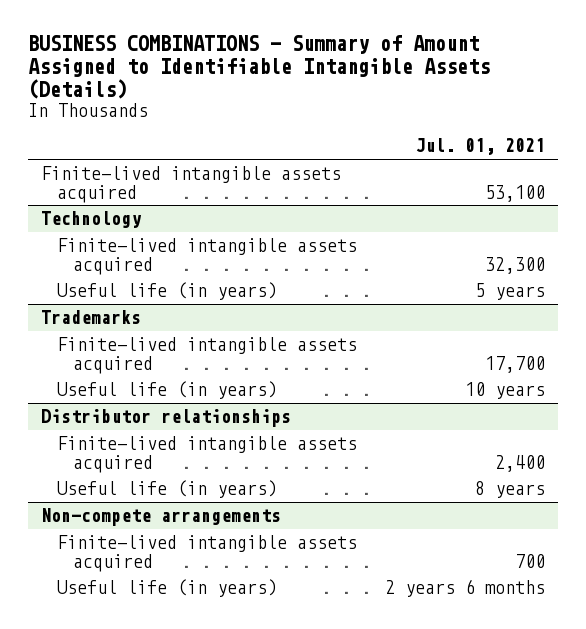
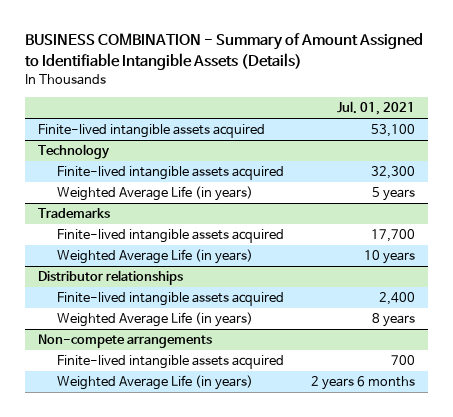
[27,34,490,100] BUSINESS COMBINATIONS - Summary of Amount Assigned to Identifiable Intangible Assets (Details) -> [25,33,424,70] BUSINESS COMBINATION - Summary of Amount Assigned to Identifiable Intangible Assets (Details)
[57,282,278,301] Useful life (in years) -> [57,186,254,202] Weighted Average Life (in years)
[57,381,278,400] Useful life (in years) -> [57,249,254,265] Weighted Average Life (in years)
[57,480,278,499] Useful life (in years) -> [57,312,254,328] Weighted Average Life (in years)
[57,579,278,598] Useful life (in years) -> [57,375,254,391] Weighted Average Life (in years)

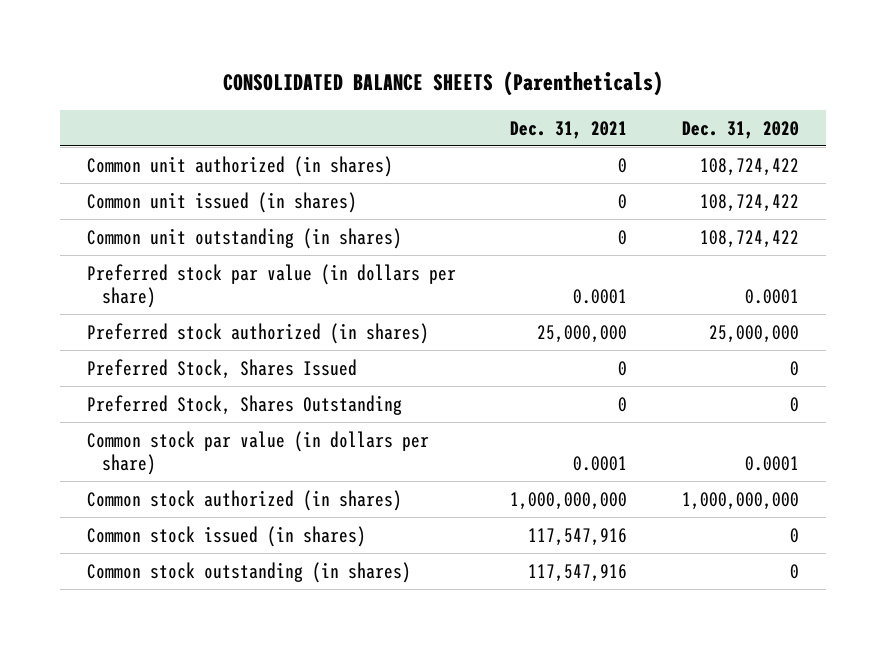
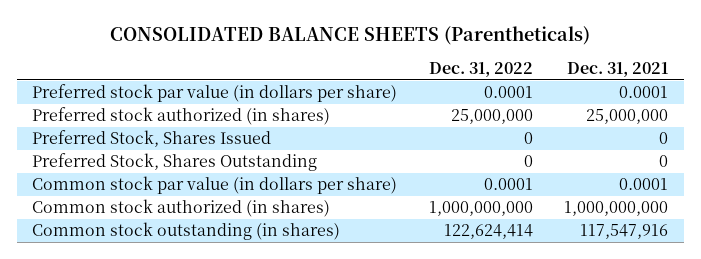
[681,120,799,139] Dec. 31, 2020 -> none
none -> [428,62,533,78] Dec. 31, 2022
[87,155,394,177] Common unit authorized (in shares) -> none
[87,191,358,213] Common unit issued (in shares) -> none
[87,227,403,249] Common unit outstanding (in shares) -> none
[87,525,367,547] Common stock issued (in shares) -> none

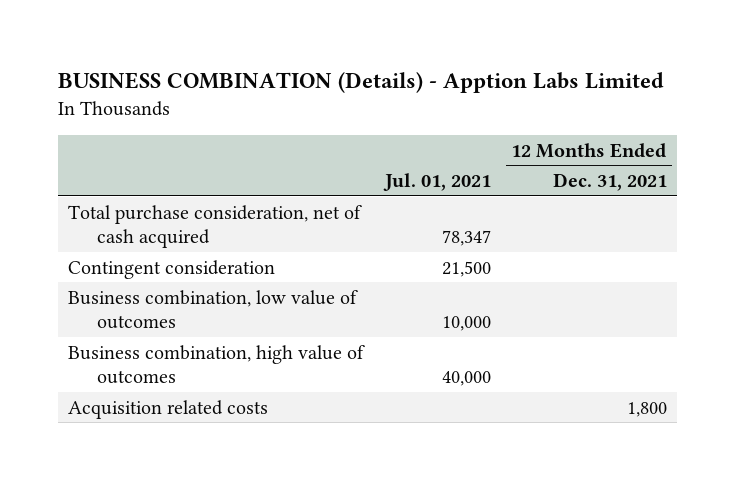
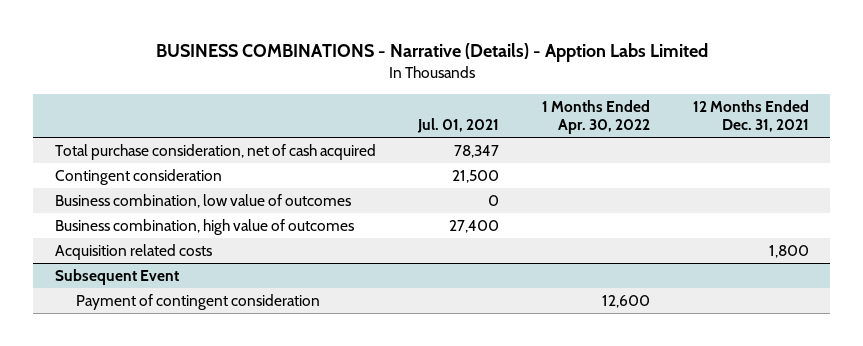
[57,72,664,94] BUSINESS COMBINATION (Details) - Apption Labs Limited -> [155,43,708,63] BUSINESS COMBINATIONS - Narrative (Details) - Apption Labs Limited
none -> [541,99,650,135] 1 Months Ended Apr. 30, 2022
[441,315,491,331] 10,000 -> [488,194,500,206] 0
[441,370,491,386] 40,000 -> [449,219,500,233] 27,400
none -> [54,268,179,285] Subsequent Event
none -> [75,293,320,310] Payment of contingent consideration

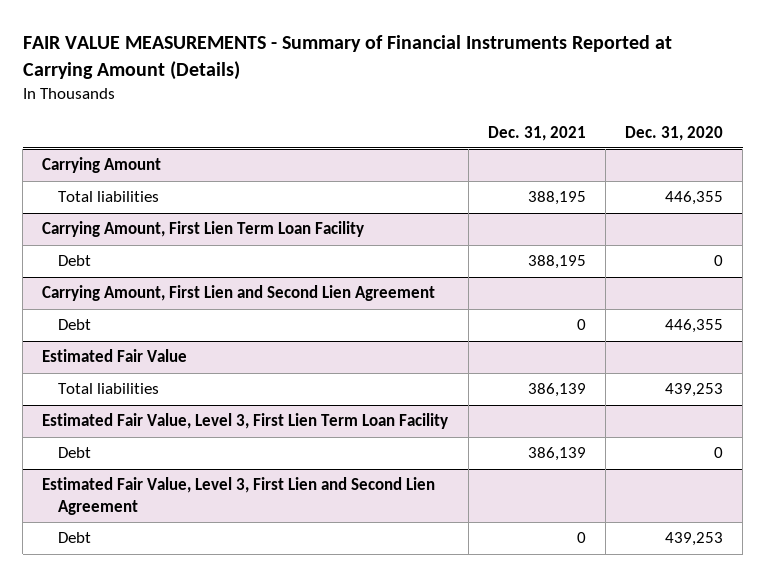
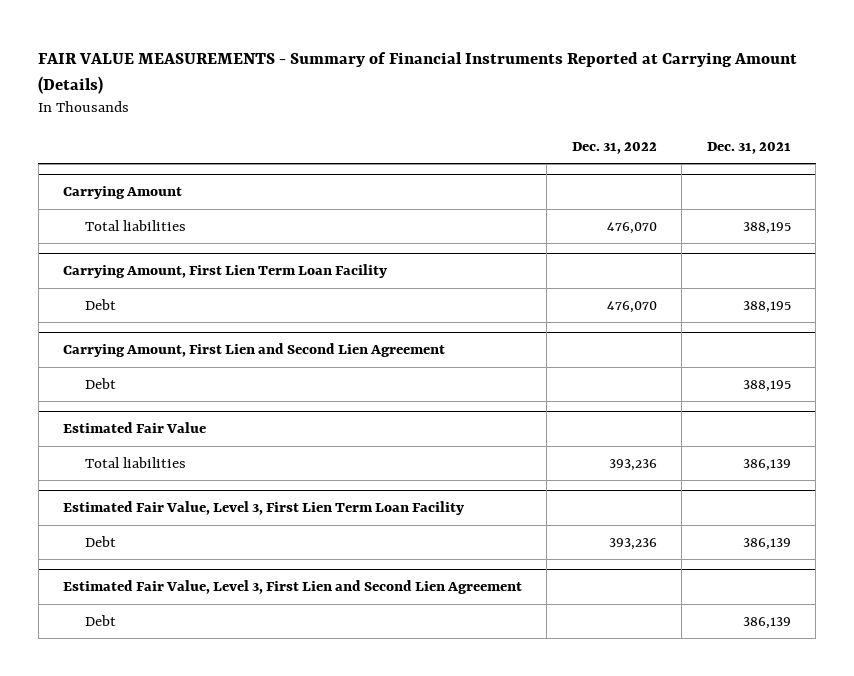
[625,125,724,141] Dec. 31, 2020 -> none
none -> [571,141,657,154] Dec. 31, 2022
[576,319,586,331] 0 -> [742,379,791,392] 388,195
[576,532,586,544] 0 -> [742,616,791,629] 386,139

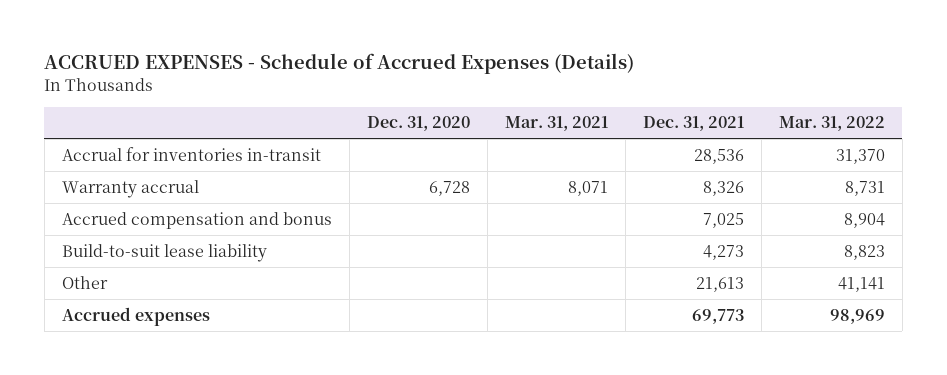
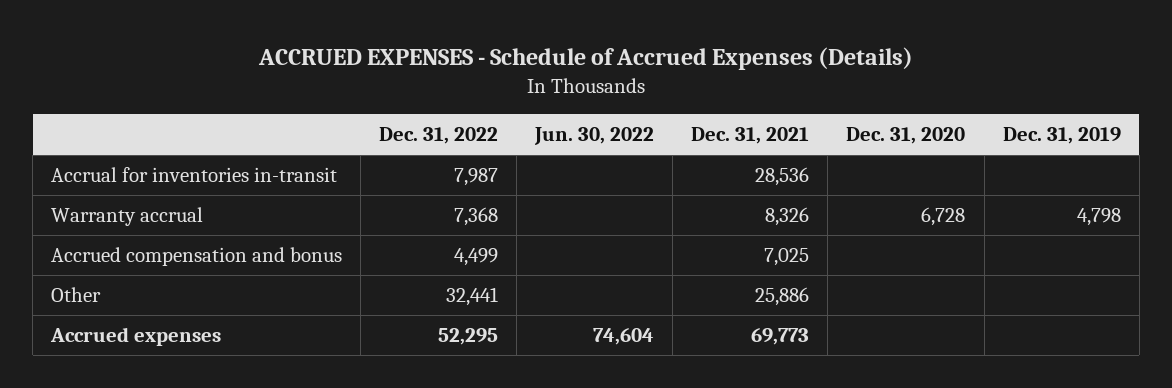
[504,116,608,132] Mar. 31, 2021 -> none
[778,116,885,132] Mar. 31, 2022 -> none
none -> [379,127,499,145] Dec. 31, 2022
none -> [534,127,655,146] Jun. 30, 2022
none -> [1002,127,1121,145] Dec. 31, 2019
[61,243,267,262] Build-to-suit lease liability -> none
[695,276,744,292] 21,613 -> [755,287,810,307] 25,886

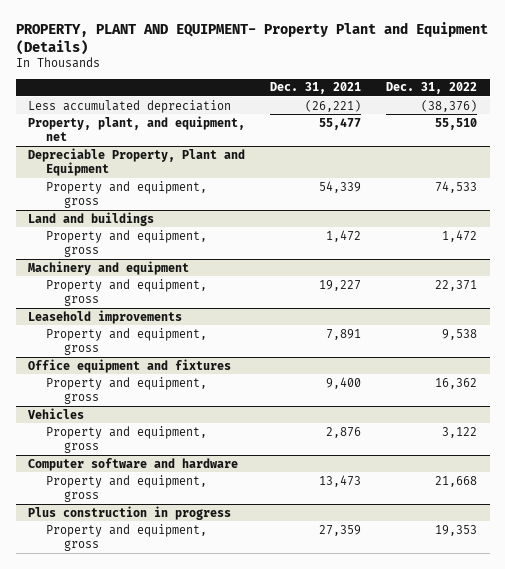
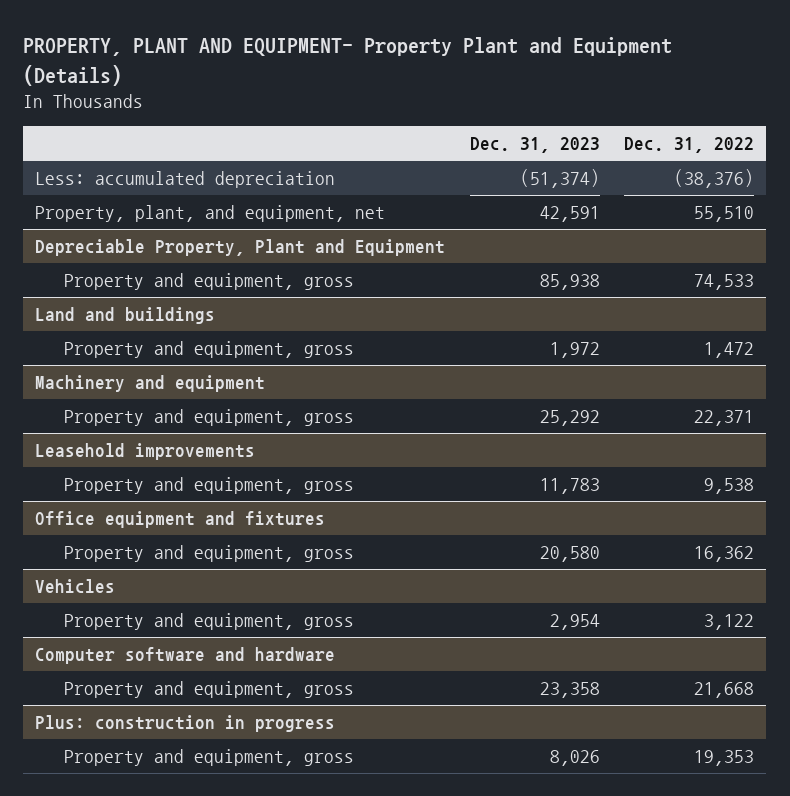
[270,82,362,95] Dec. 31, 2021 -> none
none -> [469,136,600,153] Dec. 31, 2023
[28,99,232,113] Less accumulated depreciation -> [35,171,336,189] Less: accumulated depreciation
[28,505,232,520] Plus construction in progress -> [35,715,336,733] Plus: construction in progress

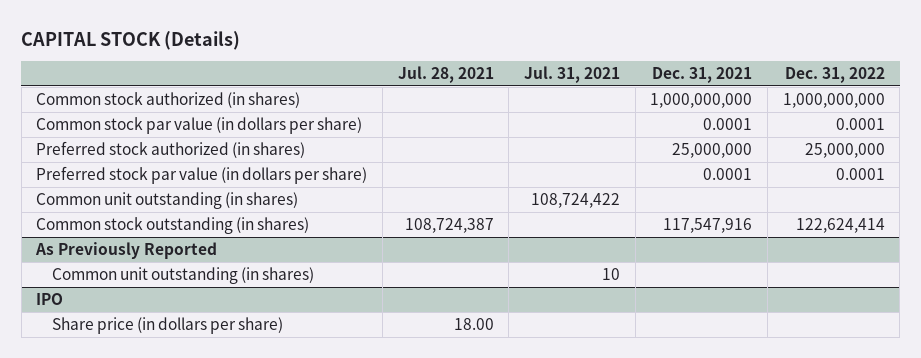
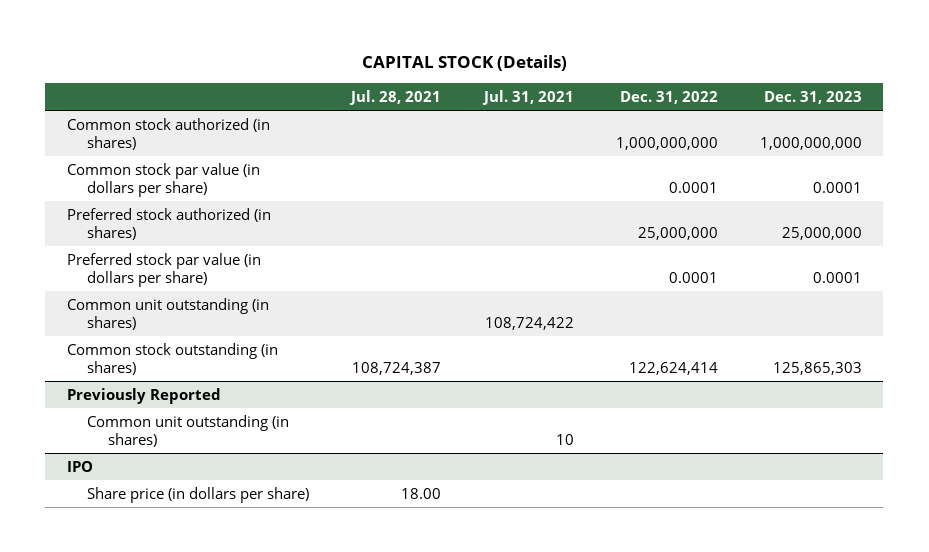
[652,67,753,84] Dec. 31, 2021 -> none
none -> [764,91,863,105] Dec. 31, 2023
[35,242,218,260] As Previously Reported -> [66,387,221,404] Previously Reported

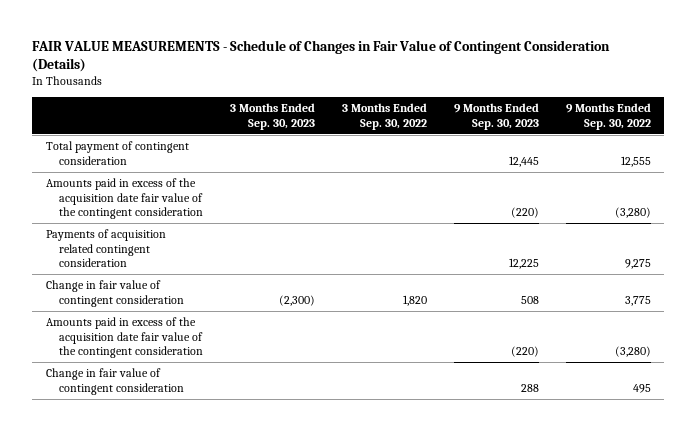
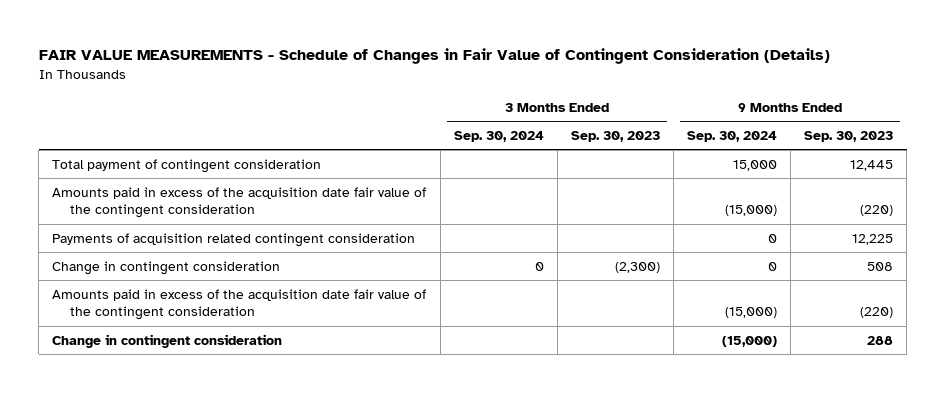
[341,103,427,130] 3 Months Ended Sep. 30, 2022 -> none
[565,103,651,130] 9 Months Ended Sep. 30, 2022 -> none
none -> [453,131,544,143] Sep. 30, 2024
none -> [686,131,777,143] Sep. 30, 2024
[45,280,184,307] Change in fair value of contingent consideration -> [52,260,281,275] Change in contingent consideration
[45,368,184,395] Change in fair value of contingent consideration -> [52,333,283,348] Change in contingent consideration

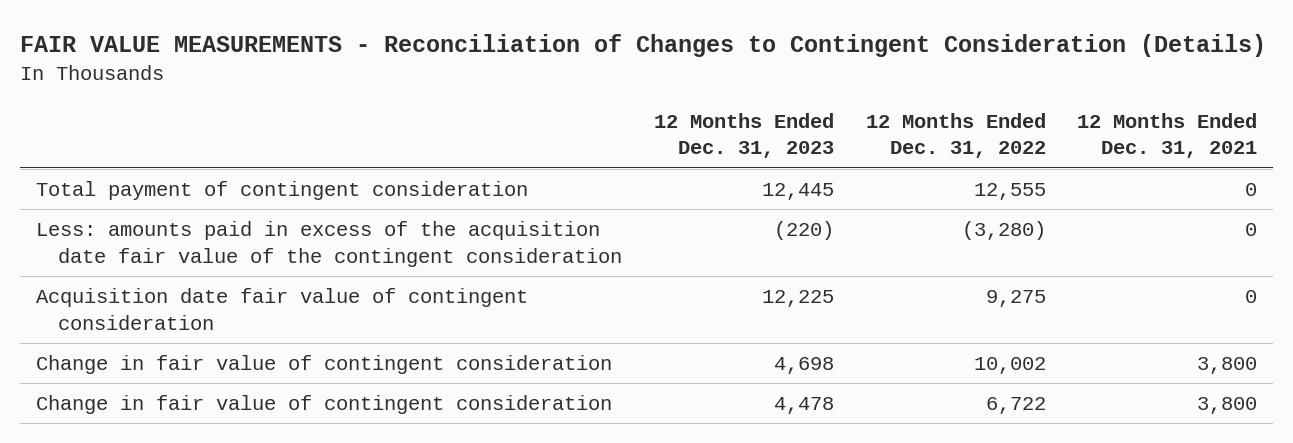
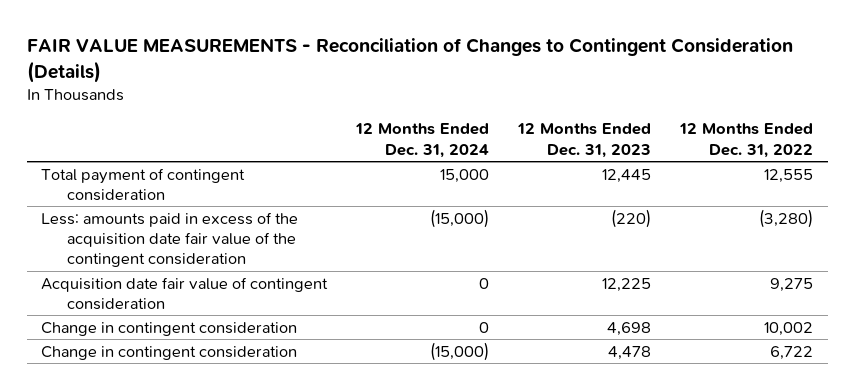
[1077,112,1258,159] 12 Months Ended Dec. 31, 2021 -> none
none -> [355,123,490,158] 12 Months Ended Dec. 31, 2024
[36,354,613,374] Change in fair value of contingent consideration -> [41,321,298,336] Change in contingent consideration
[36,394,613,414] Change in fair value of contingent consideration -> [41,345,298,360] Change in contingent consideration

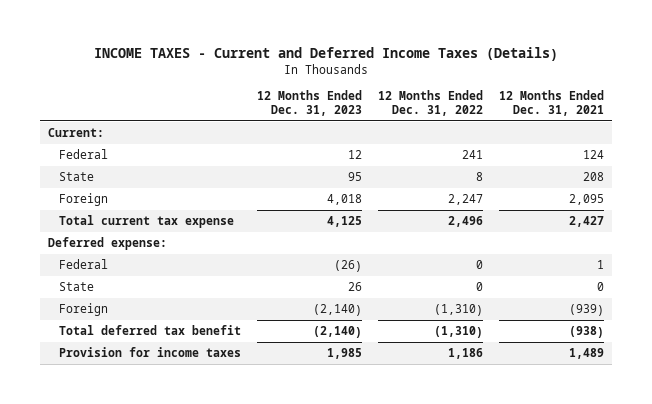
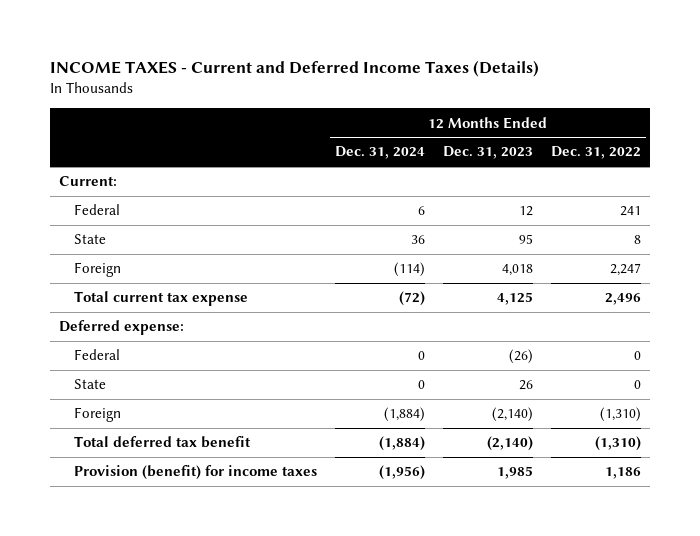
[499,90,605,117] 12 Months Ended Dec. 31, 2021 -> none
none -> [334,146,425,160] Dec. 31, 2024
[59,347,242,358] Provision for income taxes -> [73,465,317,481] Provision (benefit) for income taxes

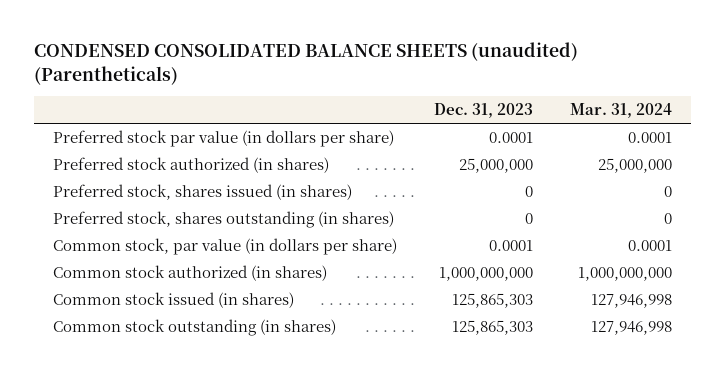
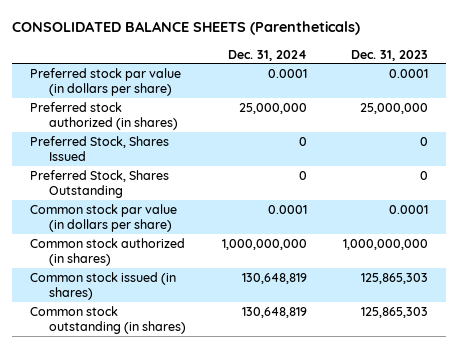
[33,42,578,85] CONDENSED CONSOLIDATED BALANCE SHEETS (unaudited) (Parentheticals) -> [12,20,361,35] CONSOLIDATED BALANCE SHEETS (Parentheticals)
[570,103,673,119] Mar. 31, 2024 -> none
none -> [228,49,308,61] Dec. 31, 2024
[52,184,352,201] Preferred stock, shares issued (in shares) -> [30,135,170,162] Preferred Stock, Shares Issued
[52,211,394,229] Preferred stock, shares outstanding (in shares) -> [30,169,170,199] Preferred Stock, Shares Outstanding
[52,238,397,256] Common stock, par value (in dollars per share) -> [30,203,178,233] Common stock par value (in dollars per share)

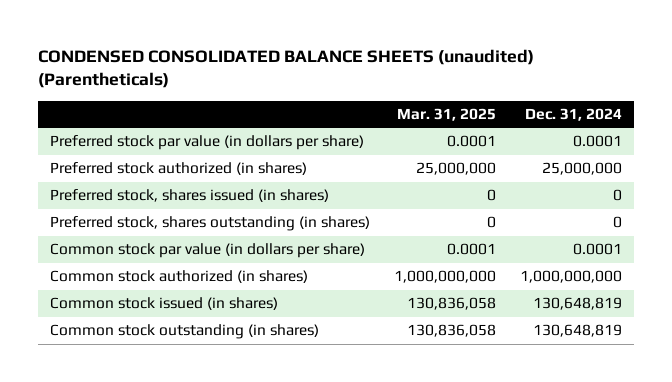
[12,20,361,35] CONSOLIDATED BALANCE SHEETS (Parentheticals) -> [37,48,534,89] CONDENSED CONSOLIDATED BALANCE SHEETS (unaudited) (Parentheticals)
[351,49,429,61] Dec. 31, 2023 -> none
none -> [396,107,496,121] Mar. 31, 2025
[30,135,170,162] Preferred Stock, Shares Issued -> [49,189,329,203] Preferred stock, shares issued (in shares)
[30,169,170,199] Preferred Stock, Shares Outstanding -> [49,216,370,232] Preferred stock, shares outstanding (in shares)

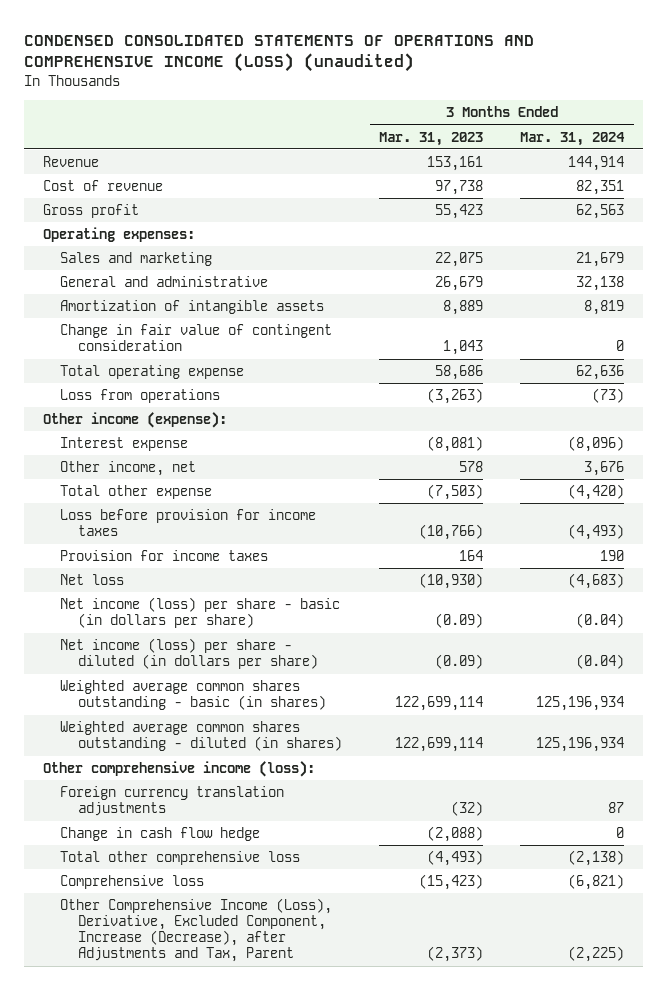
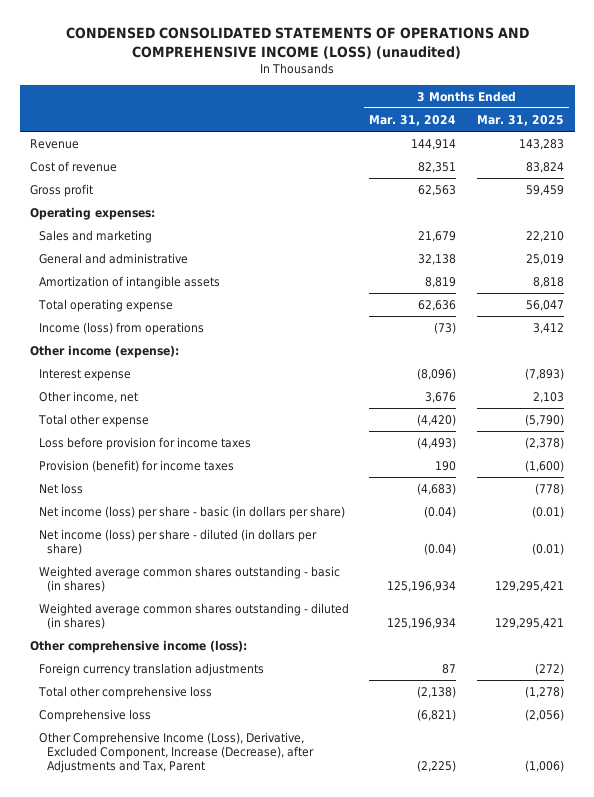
[378,131,483,146] Mar. 31, 2023 -> none
none -> [477,114,565,126] Mar. 31, 2025
[60,324,333,352] Change in fair value of contingent consideration -> none
[60,389,221,404] Loss from operations -> [38,321,204,335] Income (loss) from operations
[60,550,269,562] Provision for income taxes -> [38,459,234,472] Provision (benefit) for income taxes
[60,827,261,842] Change in cash flow hedge -> none

